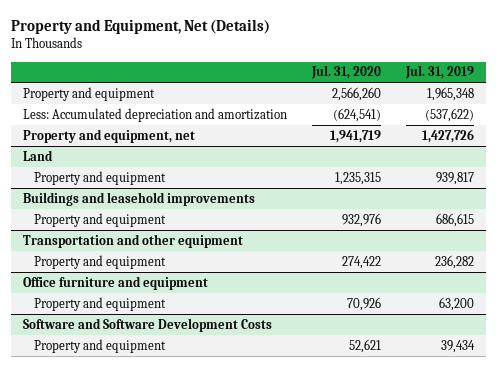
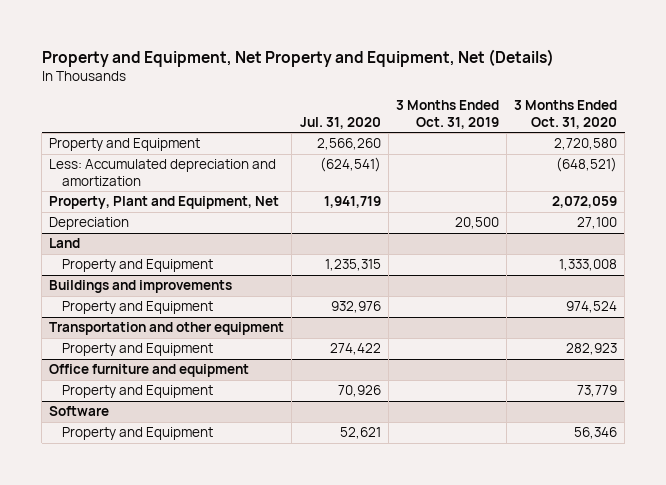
[10,18,270,34] Property and Equipment, Net (Details) -> [41,48,554,67] Property and Equipment, Net Property and Equipment, Net (Details)
[404,65,474,80] Jul. 31, 2019 -> none
none -> [395,100,499,130] 3 Months Ended Oct. 31, 2019
none -> [513,100,617,130] 3 Months Ended Oct. 31, 2020
[22,86,155,101] Property and equipment -> [49,138,201,152] Property and Equipment
[22,128,195,143] Property and equipment, net -> [49,196,280,210] Property, Plant and Equipment, Net
none -> [49,217,130,231] Depreciation
[33,170,166,185] Property and equipment -> [61,259,213,273] Property and Equipment
[22,191,255,206] Buildings and leasehold improvements -> [49,280,233,294] Buildings and improvements
[33,212,166,227] Property and equipment -> [61,301,213,315] Property and Equipment
[33,254,166,269] Property and equipment -> [61,343,213,357] Property and Equipment
[33,296,166,311] Property and equipment -> [61,385,213,399] Property and Equipment
[22,317,272,332] Software and Software Development Costs -> [49,406,110,417] Software
[33,338,166,353] Property and equipment -> [61,427,213,441] Property and Equipment

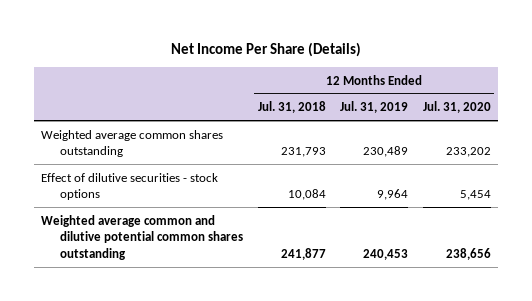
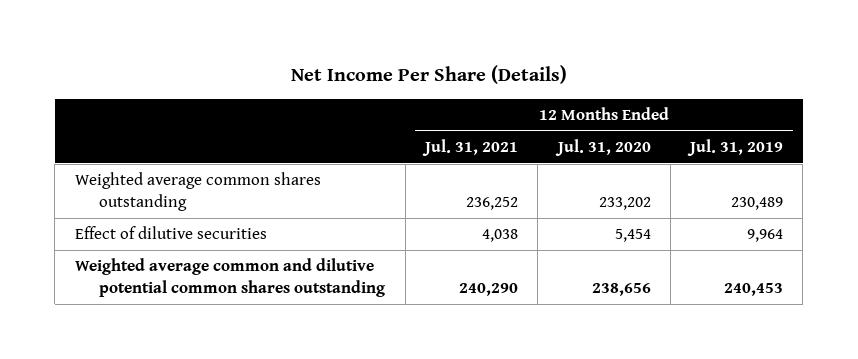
[257,101,326,114] Jul. 31, 2018 -> none
none -> [422,139,519,157] Jul. 31, 2021
[40,172,218,201] Effect of dilutive securities - stock options -> [74,226,267,240] Effect of dilutive securities

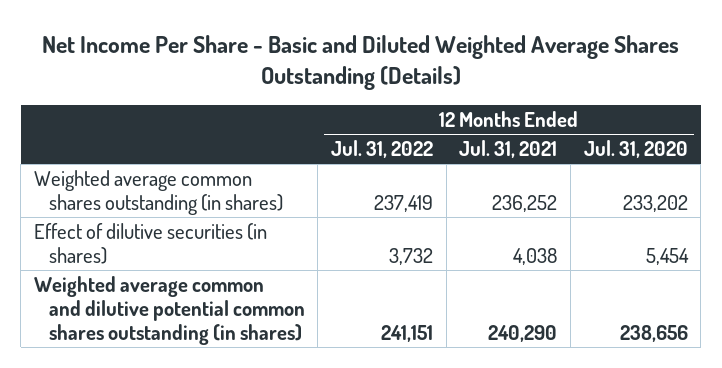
[290,65,567,85] Net Income Per Share (Details) -> [41,34,679,91] Net Income Per Share - Basic and Diluted Weighted Average Shares Outstanding (Details)
[687,139,784,157] Jul. 31, 2019 -> none
none -> [331,140,434,159] Jul. 31, 2022
[74,172,321,211] Weighted average common shares outstanding -> [33,170,283,216] Weighted average common shares outstanding (in shares)
[74,226,267,240] Effect of dilutive securities -> [33,223,267,265] Effect of dilutive securities (in shares)
[74,258,386,297] Weighted average common and dilutive potential common shares outstanding -> [33,276,305,346] Weighted average common and dilutive potential common shares outstanding (in shares)

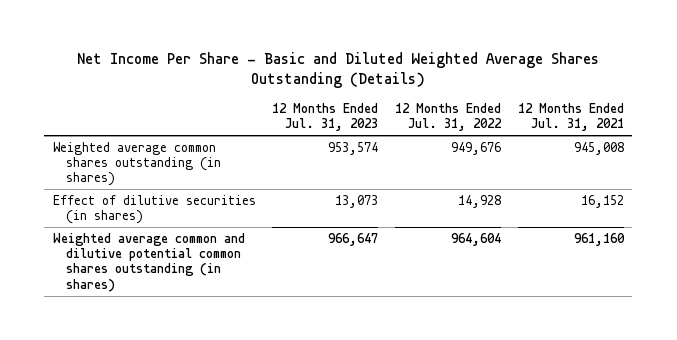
[583,140,688,159] Jul. 31, 2020 -> none
none -> [272,102,379,132] 12 Months Ended Jul. 31, 2023
[374,195,434,213] 237,419 -> [451,141,502,155] 949,676
[492,195,558,213] 236,252 -> [573,141,624,155] 945,008
[389,248,434,266] 3,732 -> [458,194,502,208] 14,928
[513,248,558,266] 4,038 -> [580,194,624,208] 16,152
[381,325,434,343] 241,151 -> [451,232,502,246] 964,604
[488,325,558,343] 240,290 -> [573,232,625,246] 961,160

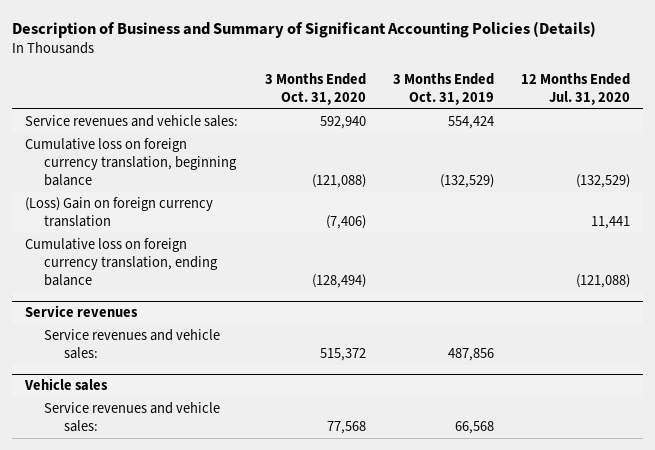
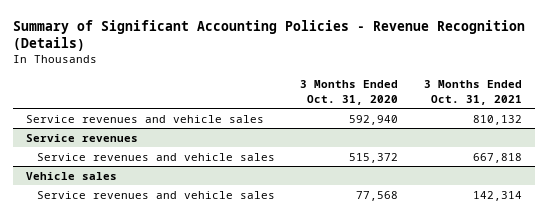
[11,21,596,39] Description of Business and Summary of Significant Accounting Policies (Details) -> [13,19,526,52] Summary of Significant Accounting Policies - Revenue Recognition (Details)
[392,72,494,106] 3 Months Ended Oct. 31, 2019 -> none
[520,72,630,106] 12 Months Ended Jul. 31, 2020 -> none
none -> [423,80,522,105] 3 Months Ended Oct. 31, 2021
[25,138,238,187] Cumulative loss on foreign currency translation, beginning balance -> none
[25,197,214,228] (Loss) Gain on foreign currency translation -> none
[25,238,219,287] Cumulative loss on foreign currency translation, ending balance -> none
[25,115,239,128] Service revenues and vehicle sales: -> [26,114,265,123] Service revenues and vehicle sales
[44,329,221,360] Service revenues and vehicle sales: -> [36,152,275,161] Service revenues and vehicle sales
[44,402,221,433] Service revenues and vehicle sales: -> [36,190,275,199] Service revenues and vehicle sales

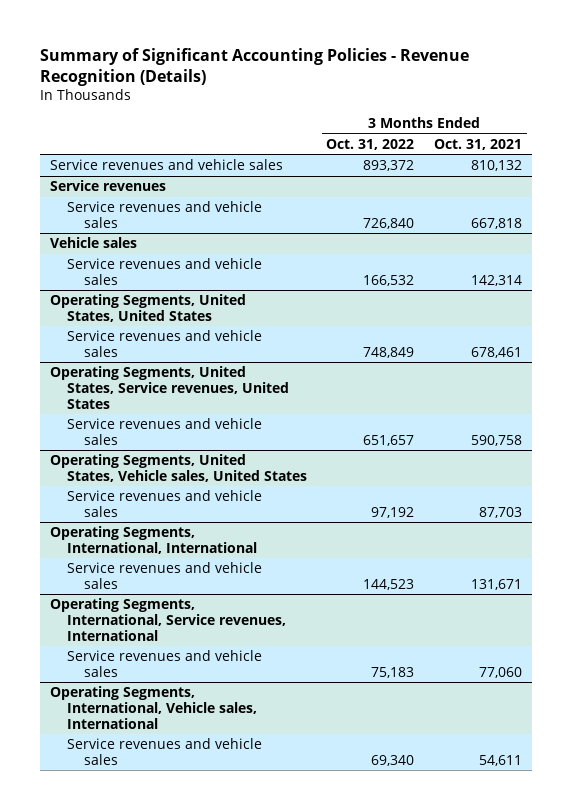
[300,80,399,105] 3 Months Ended Oct. 31, 2020 -> none
none -> [326,138,415,150] Oct. 31, 2022
none -> [49,294,246,322] Operating Segments, United States, United States
none -> [66,330,262,357] Service revenues and vehicle sales
none -> [49,366,289,409] Operating Segments, United States, Service revenues, United States
none -> [66,418,262,445] Service revenues and vehicle sales
none -> [49,454,307,482] Operating Segments, United States, Vehicle sales, United States
none -> [66,490,262,517] Service revenues and vehicle sales
none -> [49,526,257,554] Operating Segments, International, International
none -> [66,562,262,589] Service revenues and vehicle sales
none -> [49,598,286,641] Operating Segments, International, Service revenues, International
none -> [66,650,262,677] Service revenues and vehicle sales
none -> [49,686,257,729] Operating Segments, International, Vehicle sales, International
none -> [66,738,262,765] Service revenues and vehicle sales

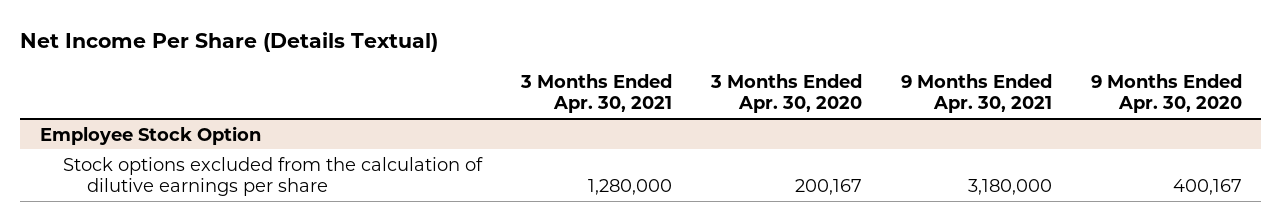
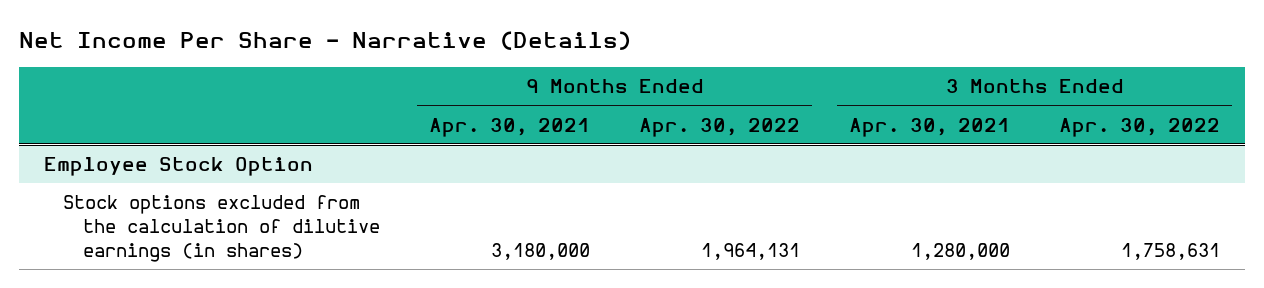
[20,32,439,53] Net Income Per Share (Details Textual) -> [19,31,632,51] Net Income Per Share - Narrative (Details)
[710,73,863,114] 3 Months Ended Apr. 30, 2020 -> none
[1090,73,1242,114] 9 Months Ended Apr. 30, 2020 -> none
none -> [639,117,801,137] Apr. 30, 2022
none -> [1059,117,1221,137] Apr. 30, 2022
[63,156,484,196] Stock options excluded from the calculation of dilutive earnings per share -> [63,195,381,263] Stock options excluded from the calculation of dilutive earnings (in shares)

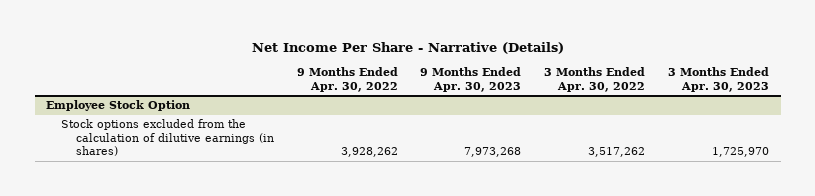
[429,117,591,137] Apr. 30, 2021 -> none
[849,117,1011,137] Apr. 30, 2021 -> none
none -> [420,67,522,92] 9 Months Ended Apr. 30, 2023
none -> [668,67,770,92] 3 Months Ended Apr. 30, 2023
[701,243,801,261] 1,964,131 -> [340,147,398,158] 3,928,262
[1121,243,1221,261] 1,758,631 -> [588,147,646,158] 3,517,262

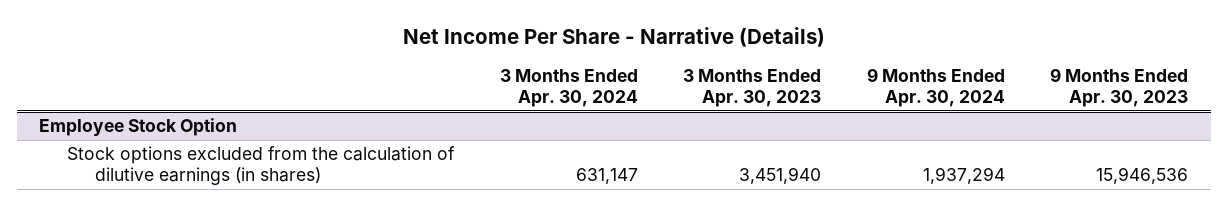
[296,67,398,92] 9 Months Ended Apr. 30, 2022 -> none
[544,67,646,92] 3 Months Ended Apr. 30, 2022 -> none
none -> [499,69,638,108] 3 Months Ended Apr. 30, 2024
none -> [866,68,1005,108] 9 Months Ended Apr. 30, 2024
[464,147,522,158] 7,973,268 -> [1096,167,1189,185] 15,946,536
[712,147,770,158] 1,725,970 -> [739,167,822,185] 3,451,940

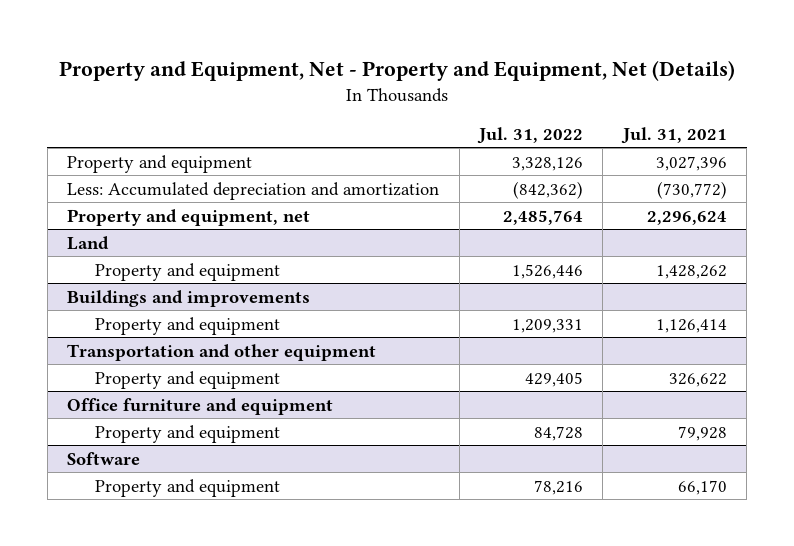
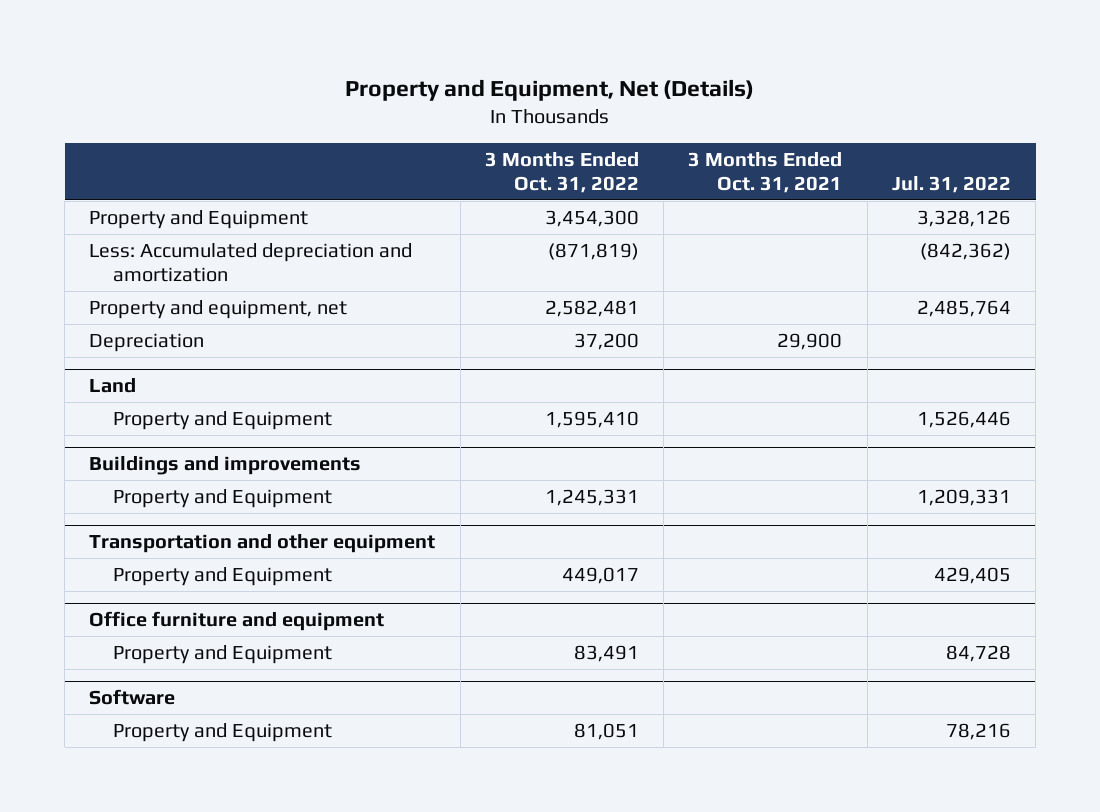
[59,60,736,82] Property and Equipment, Net - Property and Equipment, Net (Details) -> [345,78,755,101] Property and Equipment, Net (Details)
[620,126,727,144] Jul. 31, 2021 -> none
none -> [484,151,639,194] 3 Months Ended Oct. 31, 2022
none -> [688,151,843,194] 3 Months Ended Oct. 31, 2021
[67,154,253,173] Property and equipment -> [89,209,309,229] Property and Equipment
none -> [89,332,205,352] Depreciation
[95,262,281,281] Property and equipment -> [112,410,332,430] Property and Equipment
[95,316,281,335] Property and equipment -> [112,488,332,508] Property and Equipment
[95,370,281,389] Property and equipment -> [112,566,332,586] Property and Equipment
[95,424,281,443] Property and equipment -> [112,644,332,664] Property and Equipment
[95,478,281,497] Property and equipment -> [112,722,332,742] Property and Equipment

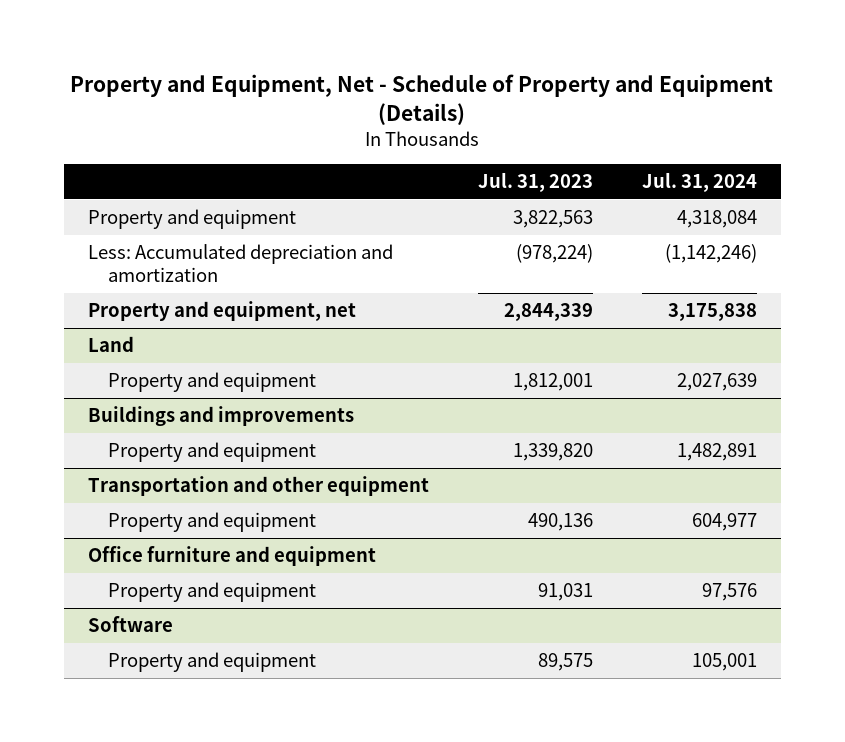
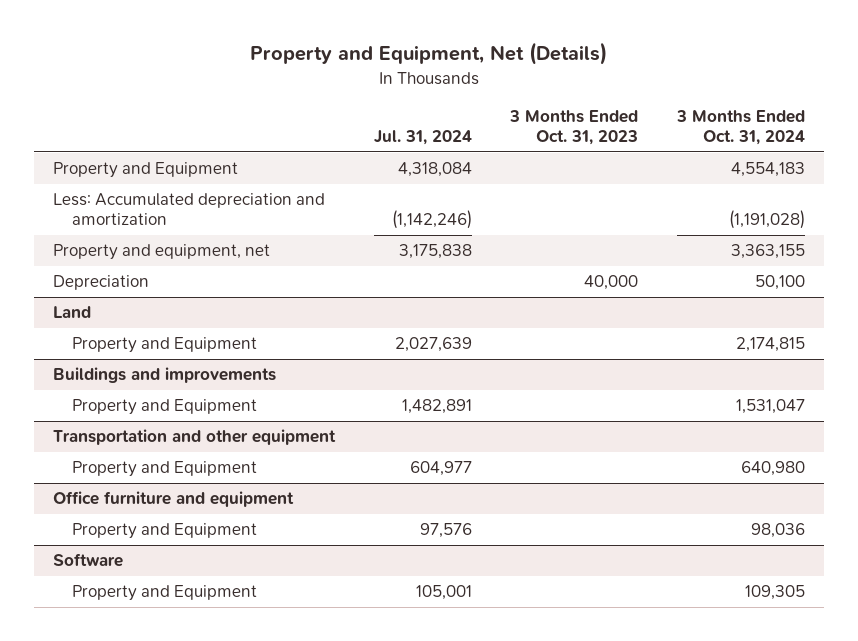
[70,74,774,125] Property and Equipment, Net - Schedule of Property and Equipment (Details) -> [249,42,607,66] Property and Equipment, Net (Details)
[477,172,593,193] Jul. 31, 2023 -> none
none -> [509,110,639,146] 3 Months Ended Oct. 31, 2023
none -> [675,110,805,146] 3 Months Ended Oct. 31, 2024
[88,209,297,230] Property and equipment -> [52,162,238,179] Property and Equipment
none -> [52,275,149,291] Depreciation
[107,372,316,393] Property and equipment -> [71,337,257,354] Property and Equipment
[107,442,316,463] Property and equipment -> [71,399,257,416] Property and Equipment
[107,512,316,533] Property and equipment -> [71,461,257,478] Property and Equipment
[107,582,316,603] Property and equipment -> [71,523,257,540] Property and Equipment
[107,652,316,673] Property and equipment -> [71,585,257,602] Property and Equipment

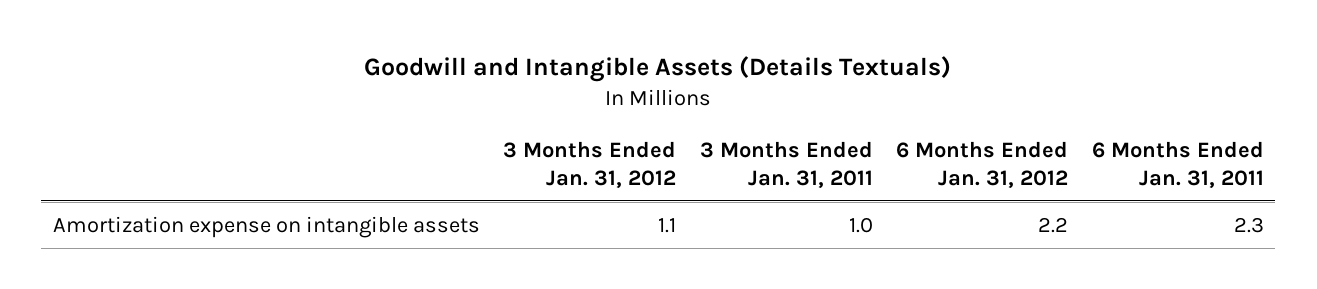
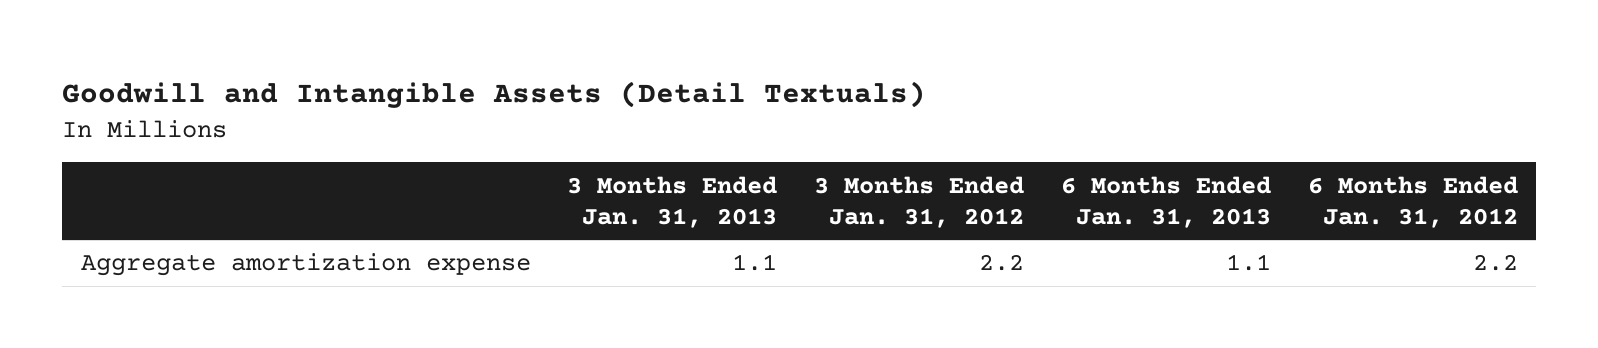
[364,56,952,83] Goodwill and Intangible Assets (Details Textuals) -> [62,80,927,108] Goodwill and Intangible Assets (Detail Textuals)
[699,140,873,189] 3 Months Ended Jan. 31, 2011 -> none
[1091,140,1264,189] 6 Months Ended Jan. 31, 2011 -> none
none -> [567,175,778,228] 3 Months Ended Jan. 31, 2013
none -> [1060,175,1271,228] 6 Months Ended Jan. 31, 2013
[52,215,480,238] Amortization expense on intangible assets -> [80,253,531,277] Aggregate amortization expense
[658,217,677,233] 1.1 -> [979,254,1025,272] 2.2

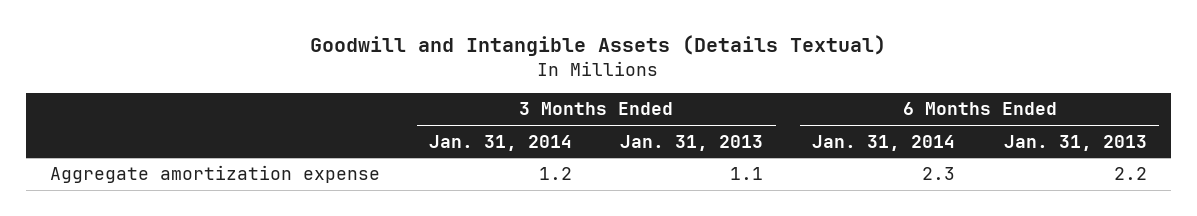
[62,80,927,108] Goodwill and Intangible Assets (Detail Textuals) -> [310,35,887,57] Goodwill and Intangible Assets (Details Textual)
[814,175,1025,228] 3 Months Ended Jan. 31, 2012 -> none
[1307,175,1518,228] 6 Months Ended Jan. 31, 2012 -> none
none -> [428,134,572,151] Jan. 31, 2014
none -> [812,134,956,151] Jan. 31, 2014
[1225,254,1271,272] 1.1 -> [1113,167,1147,181] 2.2

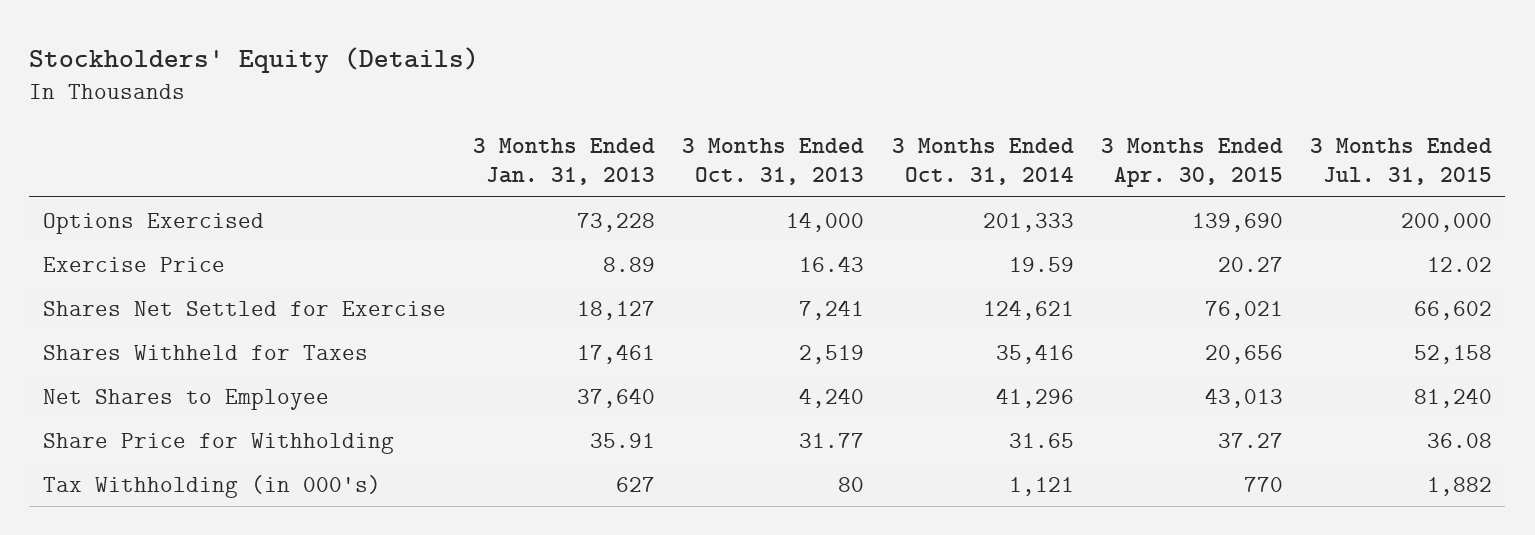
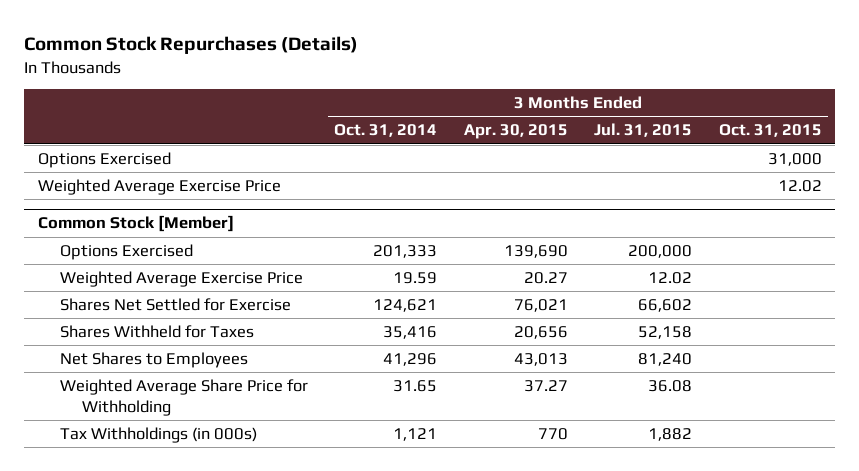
[29,46,480,73] Stockholders' Equity (Details) -> [24,36,359,55] Common Stock Repurchases (Details)
[473,137,656,185] 3 Months Ended Jan. 31, 2013 -> none
[682,137,865,185] 3 Months Ended Oct. 31, 2013 -> none
none -> [718,124,822,138] Oct. 31, 2015
none -> [37,152,171,169] Options Exercised
none -> [37,179,281,196] Weighted Average Exercise Price
none -> [37,215,234,233] Common Stock [Member]
[42,256,225,272] Exercise Price -> [59,271,303,288] Weighted Average Exercise Price
[42,388,329,410] Net Shares to Employee -> [59,352,248,369] Net Shares to Employees
[42,432,394,454] Share Price for Withholding -> [59,379,308,416] Weighted Average Share Price for Withholding
[42,474,381,498] Tax Withholding (in 000's) -> [59,427,257,444] Tax Withholdings (in 000s)

